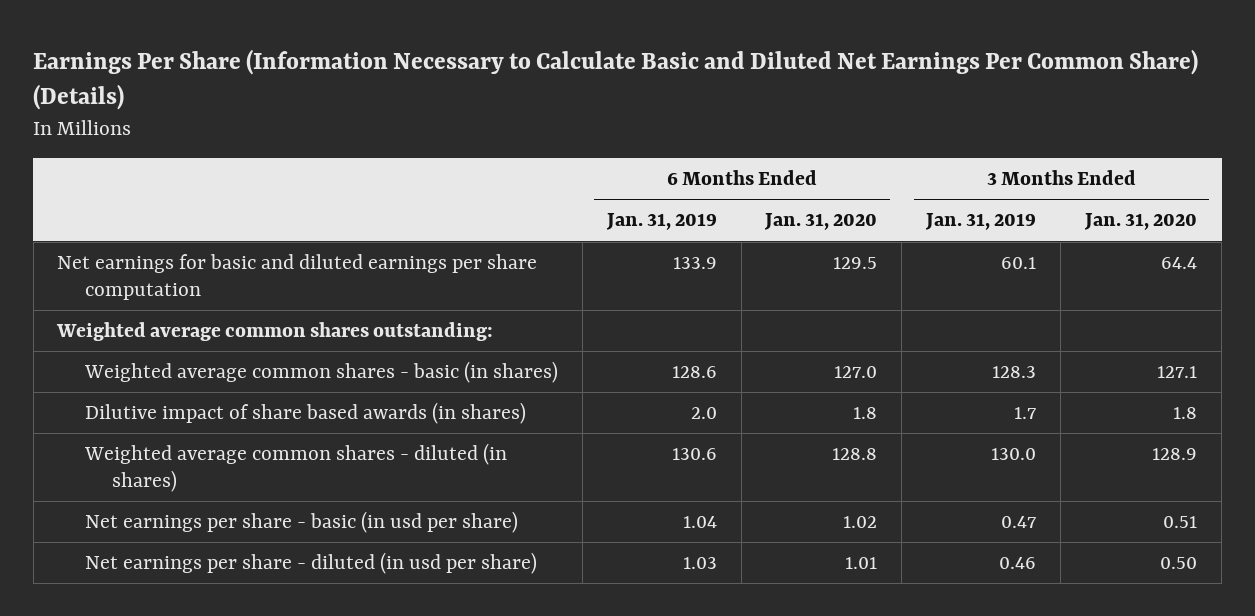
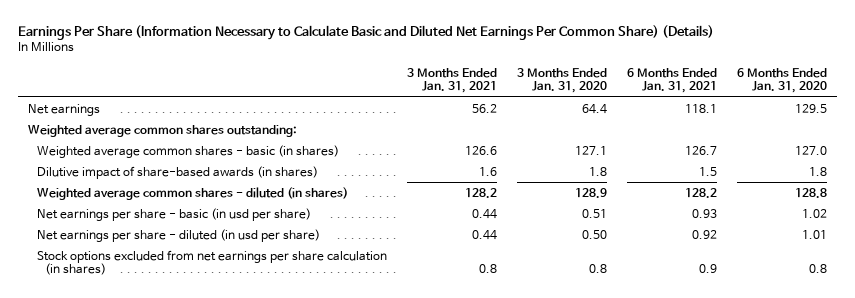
[605,213,717,231] Jan. 31, 2019 -> none
[925,213,1037,231] Jan. 31, 2019 -> none
none -> [406,67,497,94] 3 Months Ended Jan. 31, 2021
none -> [626,67,717,94] 6 Months Ended Jan. 31, 2021
[57,254,538,301] Net earnings for basic and diluted earnings per share computation -> [28,103,101,116] Net earnings
[84,402,526,425] Dilutive impact of share based awards (in shares) -> [36,165,318,179] Dilutive impact of share-based awards (in shares)
none -> [36,249,387,276] Stock options excluded from net earnings per share calculation (in shares)

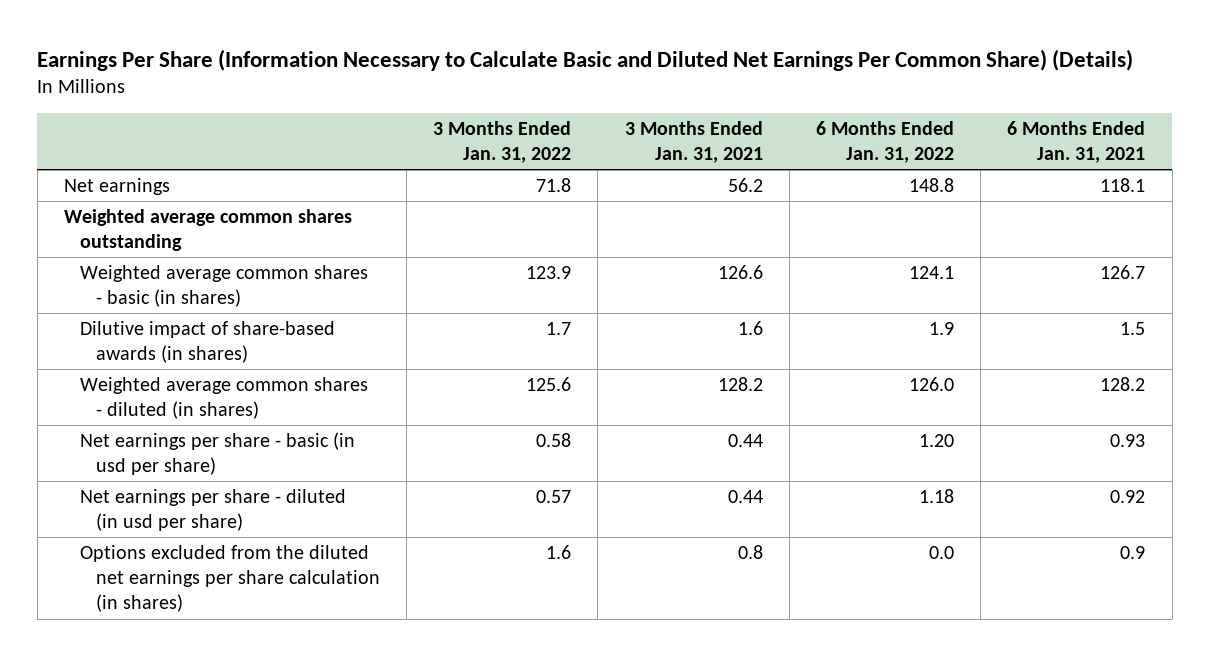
[516,67,607,94] 3 Months Ended Jan. 31, 2020 -> none
[737,67,828,94] 6 Months Ended Jan. 31, 2020 -> none
none -> [433,120,572,164] 3 Months Ended Jan. 31, 2022
none -> [816,120,955,164] 6 Months Ended Jan. 31, 2022
[28,124,298,137] Weighted average common shares outstanding: -> [63,208,352,252] Weighted average common shares outstanding
[36,249,387,276] Stock options excluded from net earnings per share calculation (in shares) -> [79,544,380,613] Options excluded from the diluted net earnings per share calculation (in shares)

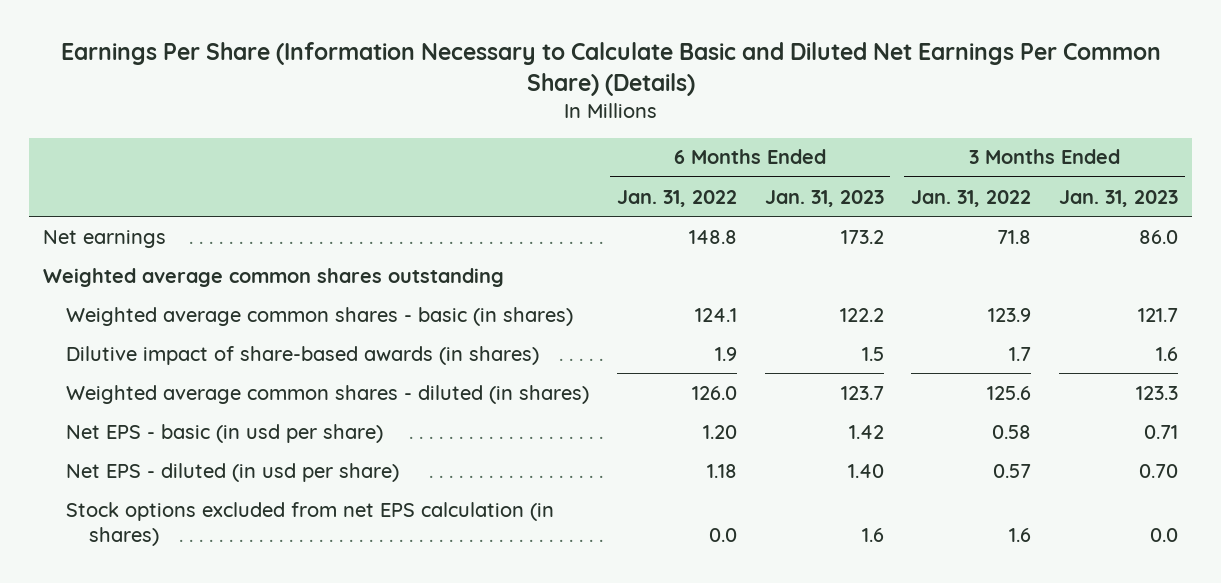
[624,120,763,164] 3 Months Ended Jan. 31, 2021 -> none
[1007,120,1146,164] 6 Months Ended Jan. 31, 2021 -> none
none -> [764,189,884,207] Jan. 31, 2023
none -> [1058,189,1178,207] Jan. 31, 2023
[79,431,355,476] Net earnings per share - basic (in usd per share) -> [66,423,384,443] Net EPS - basic (in usd per share)
[79,488,346,532] Net earnings per share - diluted (in usd per share) -> [66,462,400,482] Net EPS - diluted (in usd per share)
[79,544,380,613] Options excluded from the diluted net earnings per share calculation (in shares) -> [66,501,555,546] Stock options excluded from net EPS calculation (in shares)

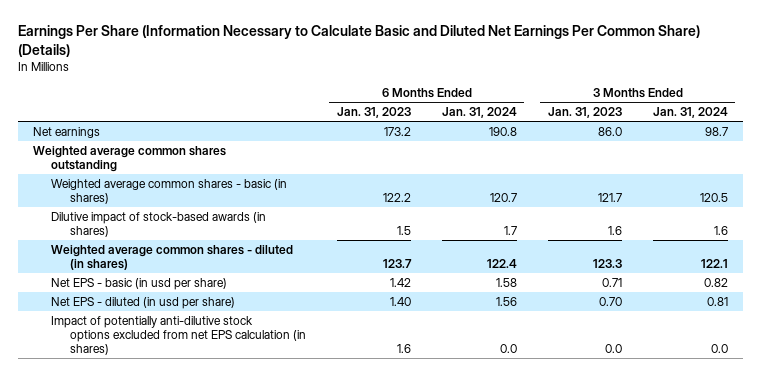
[616,189,737,207] Jan. 31, 2022 -> none
[911,189,1032,207] Jan. 31, 2022 -> none
none -> [441,107,517,119] Jan. 31, 2024
none -> [652,107,728,119] Jan. 31, 2024
[66,345,540,365] Dilutive impact of share-based awards (in shares) -> [51,212,267,238] Dilutive impact of stock-based awards (in shares)
[66,501,555,546] Stock options excluded from net EPS calculation (in shares) -> [51,316,306,356] Impact of potentially anti-dilutive stock options excluded from net EPS calculation (in shares)

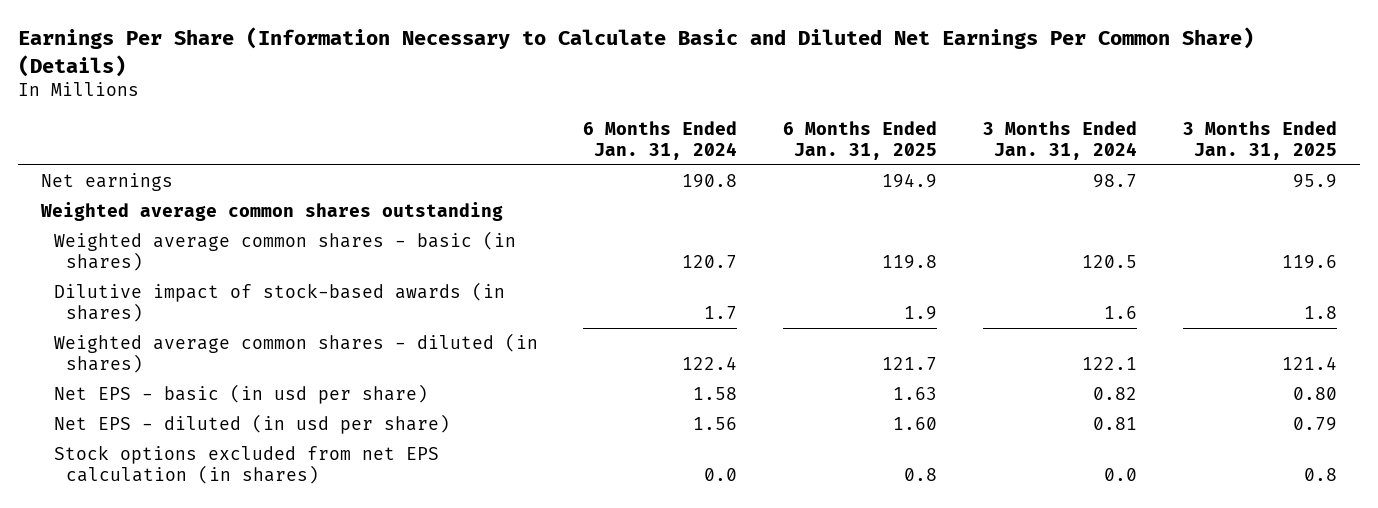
[336,107,411,119] Jan. 31, 2023 -> none
[547,107,622,119] Jan. 31, 2023 -> none
none -> [783,120,938,161] 6 Months Ended Jan. 31, 2025
none -> [1182,120,1337,161] 3 Months Ended Jan. 31, 2025
[51,316,306,356] Impact of potentially anti-dilutive stock options excluded from net EPS calculation (in shares) -> [53,445,439,485] Stock options excluded from net EPS calculation (in shares)

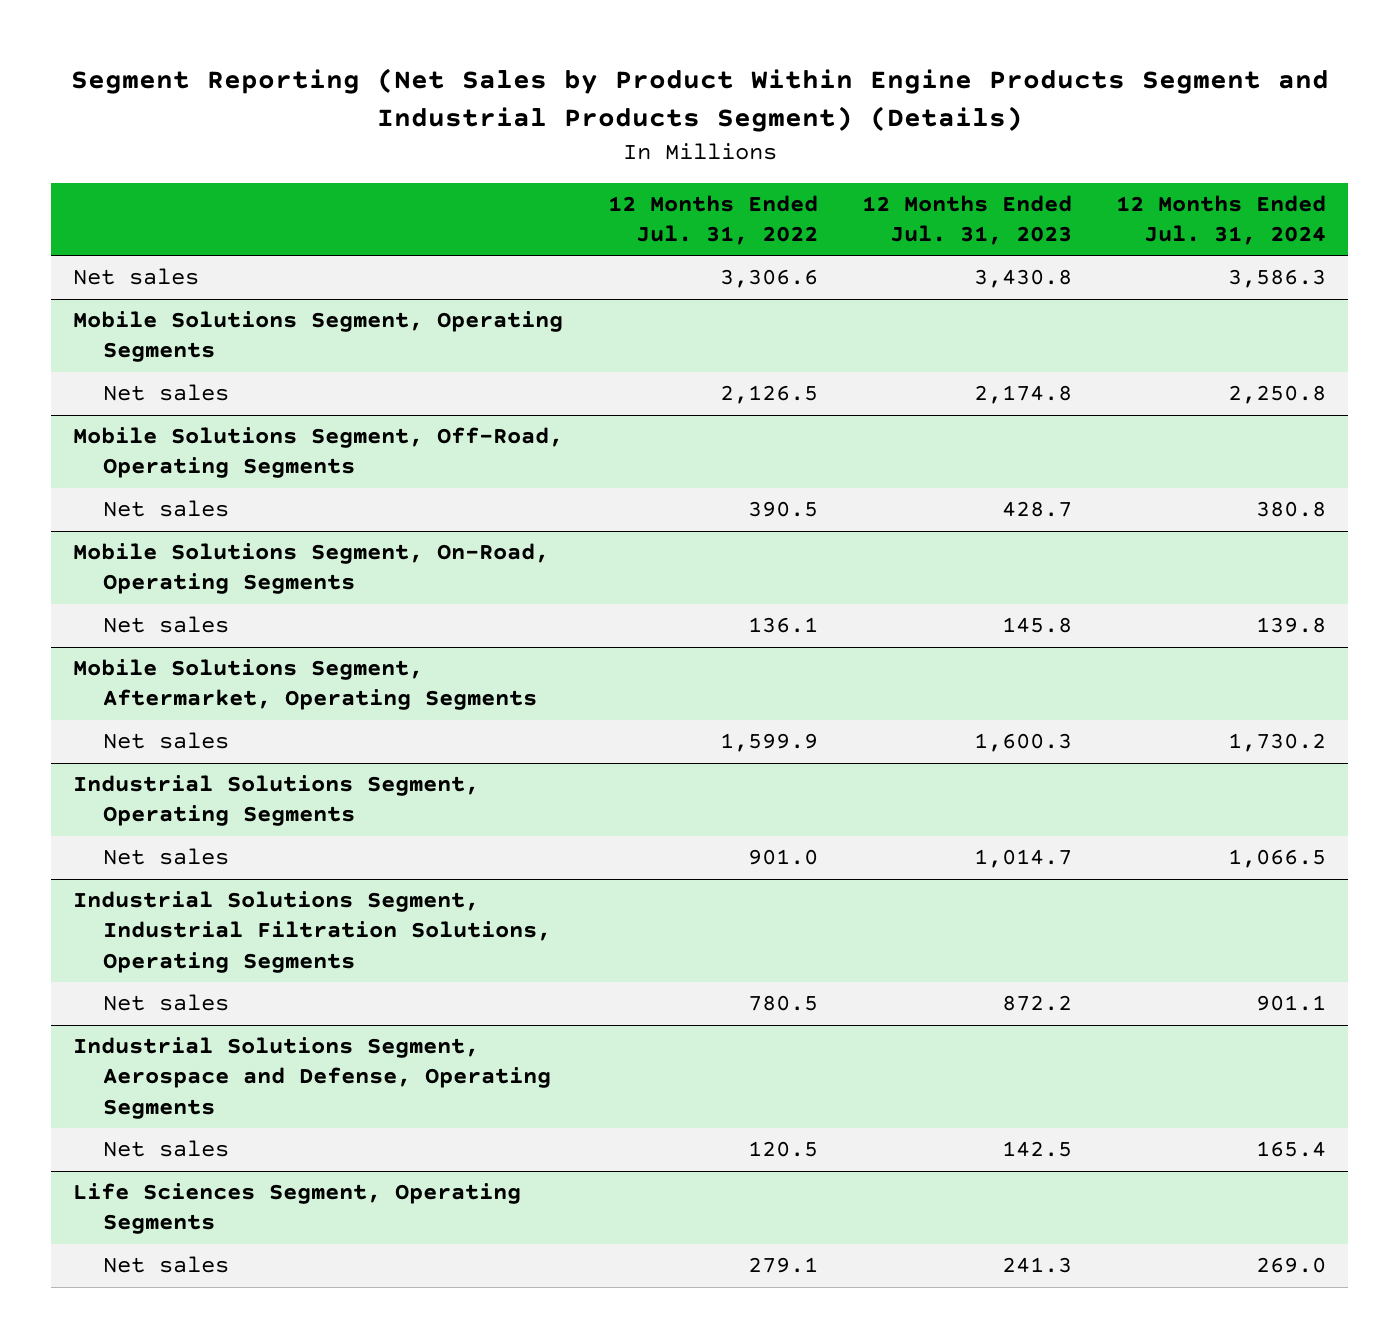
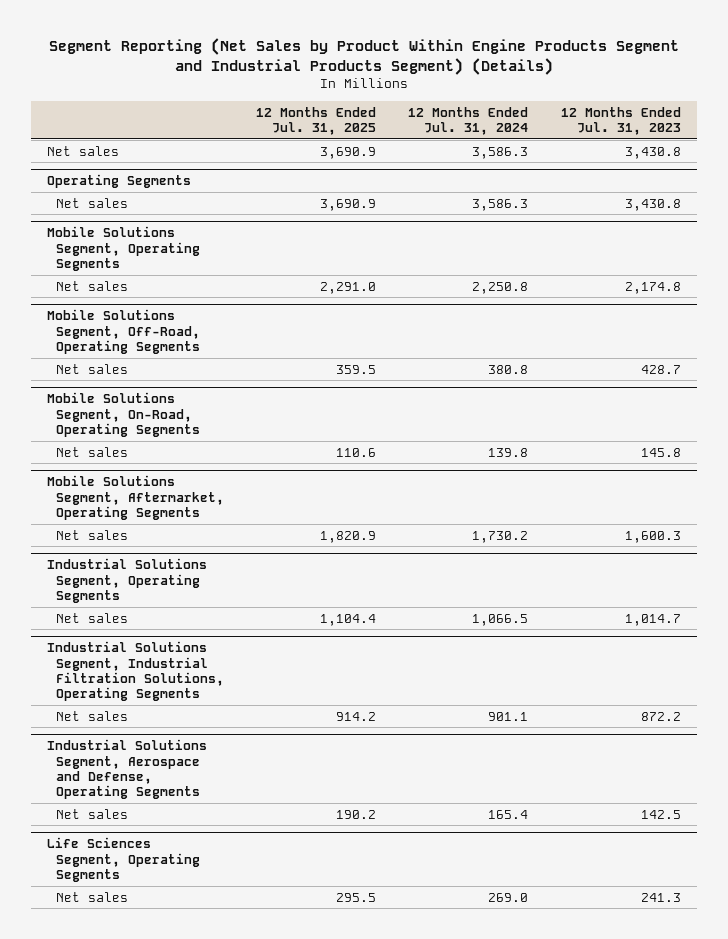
[607,195,818,246] 12 Months Ended Jul. 31, 2022 -> none
none -> [256,106,377,136] 12 Months Ended Jul. 31, 2025
none -> [47,174,192,189] Operating Segments
none -> [56,197,129,208] Net sales

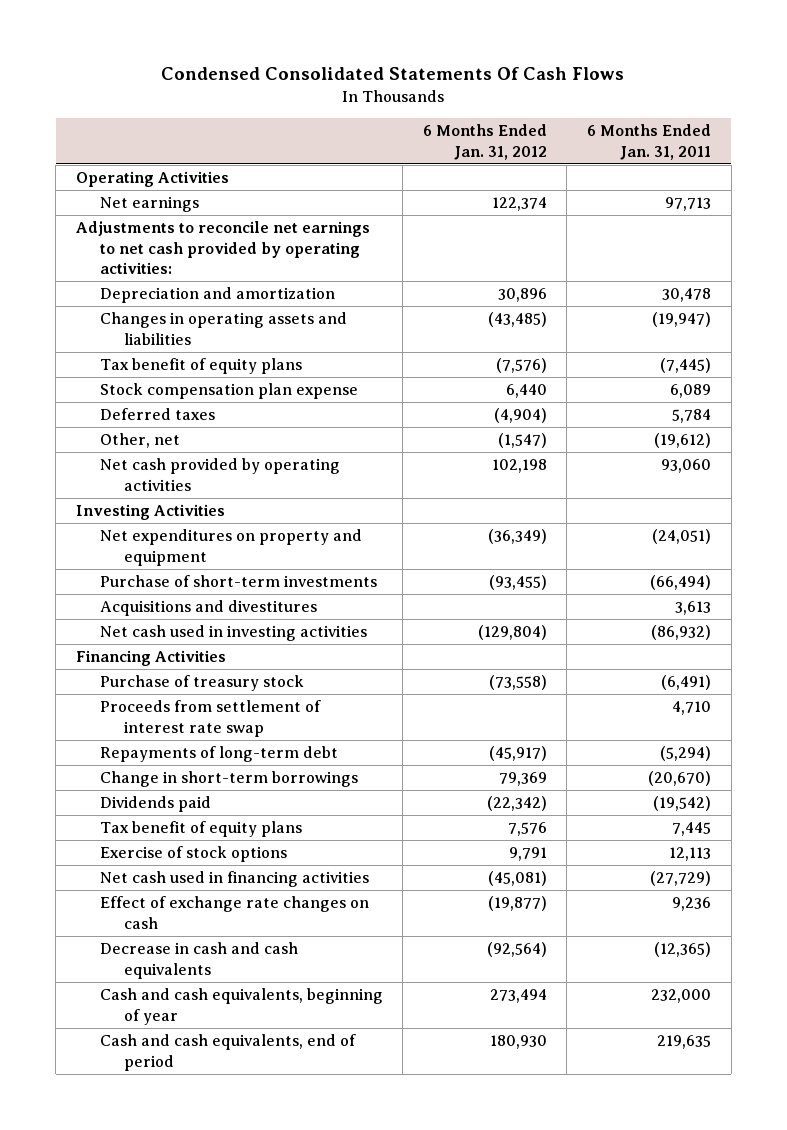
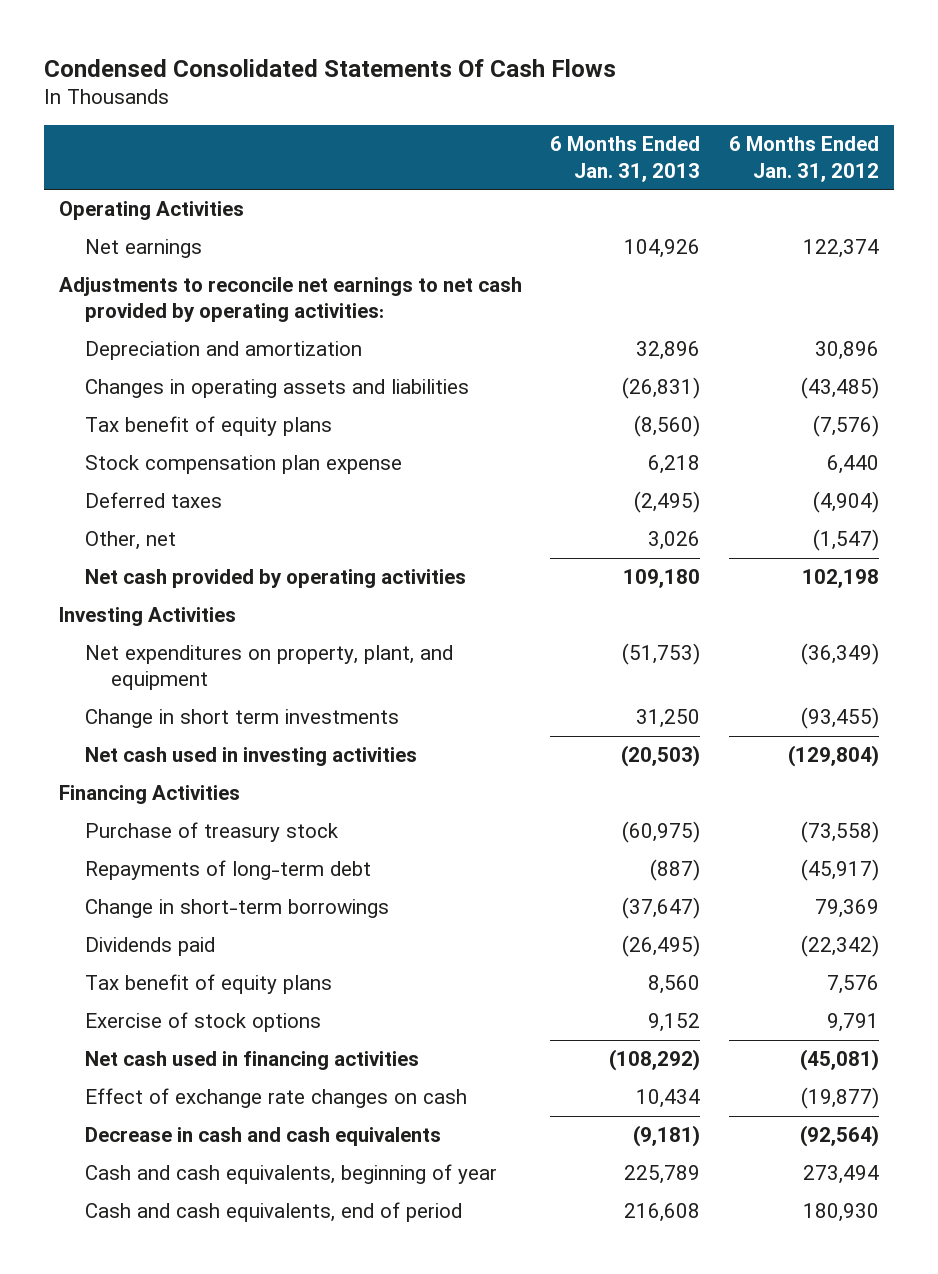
[587,123,712,160] 6 Months Ended Jan. 31, 2011 -> none
none -> [550,136,701,182] 6 Months Ended Jan. 31, 2013
[99,600,317,617] Acquisitions and divestitures -> none
[99,529,362,566] Net expenditures on property and equipment -> [84,645,453,691] Net expenditures on property, plant, and equipment
[99,575,377,588] Purchase of short-term investments -> [84,709,399,729] Change in short term investments
[99,700,321,737] Proceeds from settlement of interest rate swap -> none

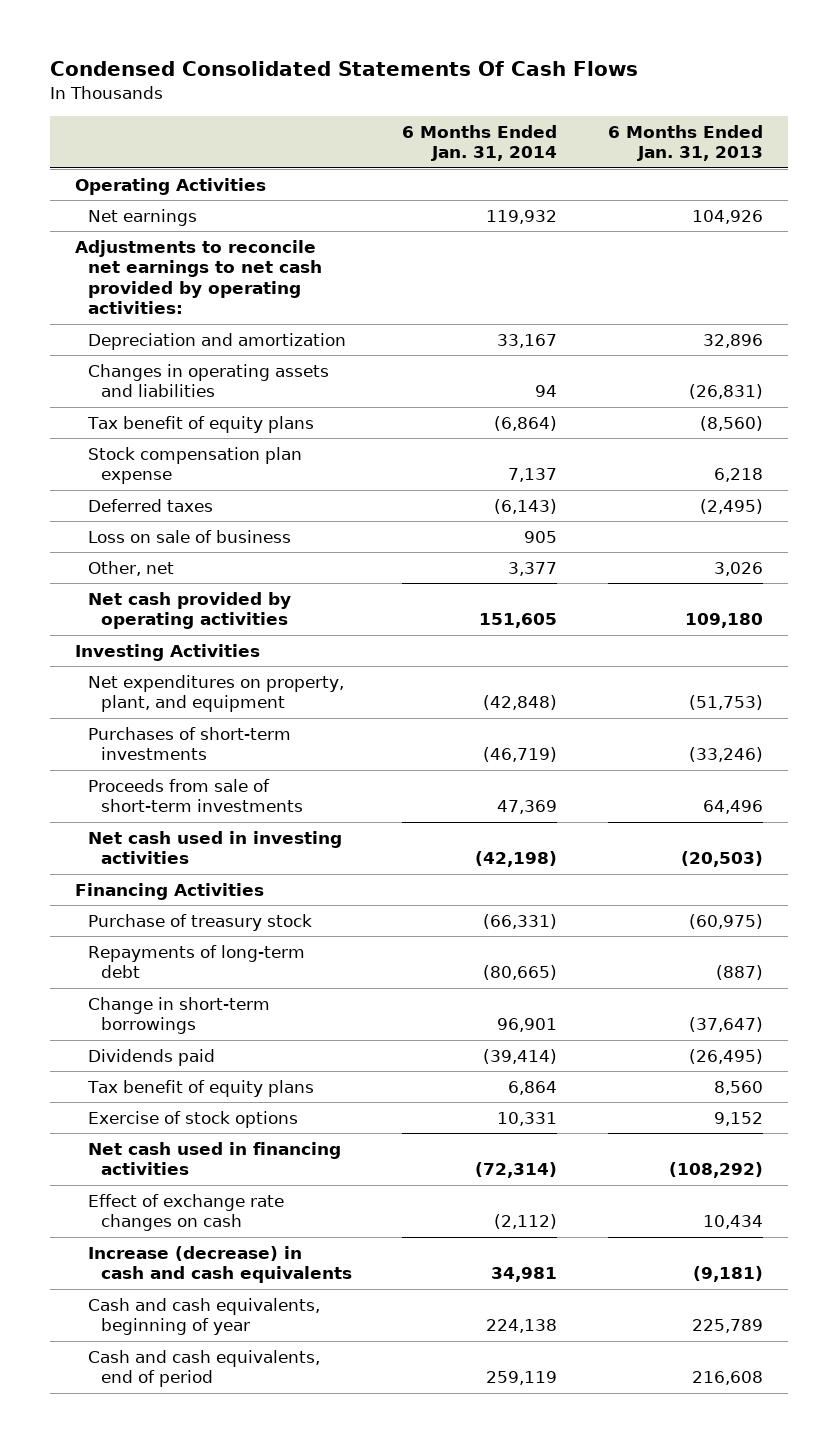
[729,136,880,182] 6 Months Ended Jan. 31, 2012 -> none
none -> [402,124,558,162] 6 Months Ended Jan. 31, 2014
none -> [87,529,291,543] Loss on sale of business
[84,709,399,729] Change in short term investments -> [87,726,291,761] Purchases of short-term investments
[636,709,701,729] 31,250 -> [688,747,763,763] (33,246)
none -> [87,778,304,813] Proceeds from sale of short-term investments
[84,1127,441,1147] Decrease in cash and cash equivalents -> [87,1245,353,1284] Increase (decrease) in cash and cash equivalents

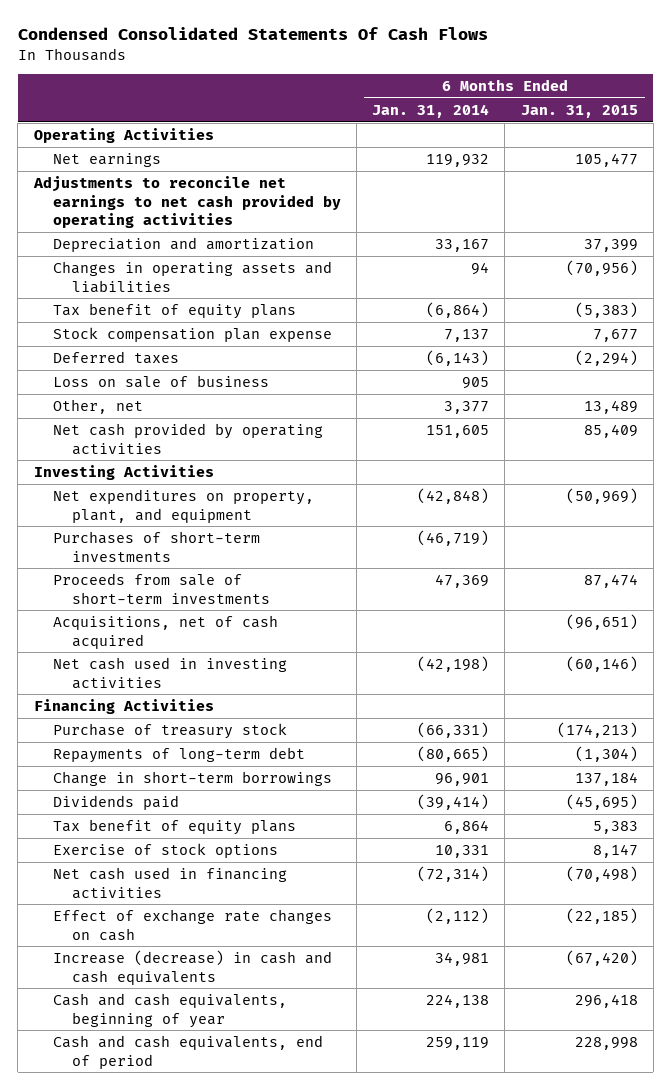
[607,124,763,162] 6 Months Ended Jan. 31, 2013 -> none
none -> [520,104,638,118] Jan. 31, 2015
[74,239,322,315] Adjustments to reconcile net earnings to net cash provided by operating activities: -> [32,175,341,229] Adjustments to reconcile net earnings to net cash provided by operating activities
none -> [52,614,278,649] Acquisitions, net of cash acquired

